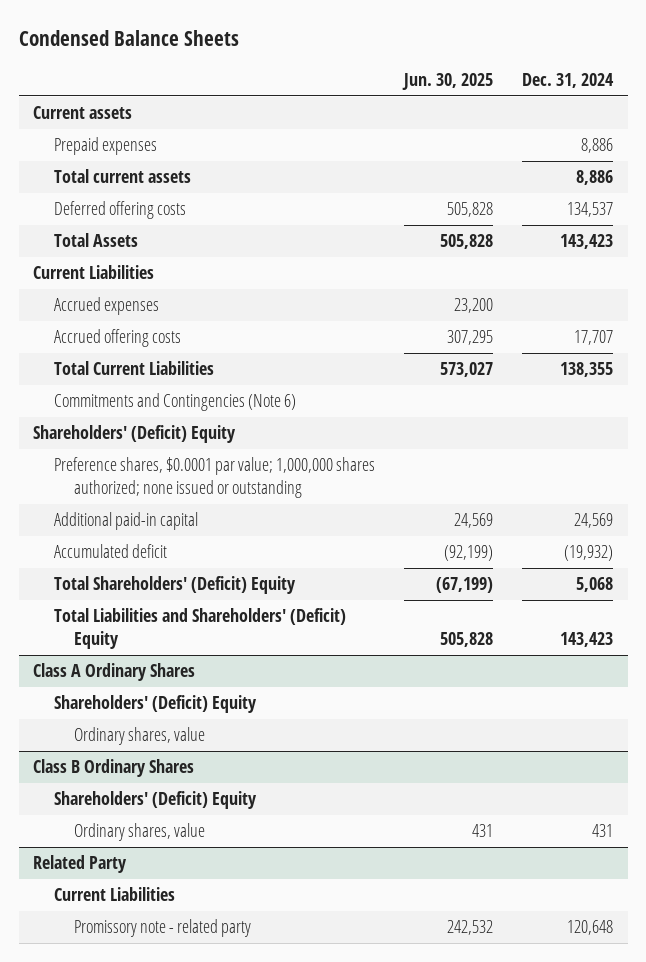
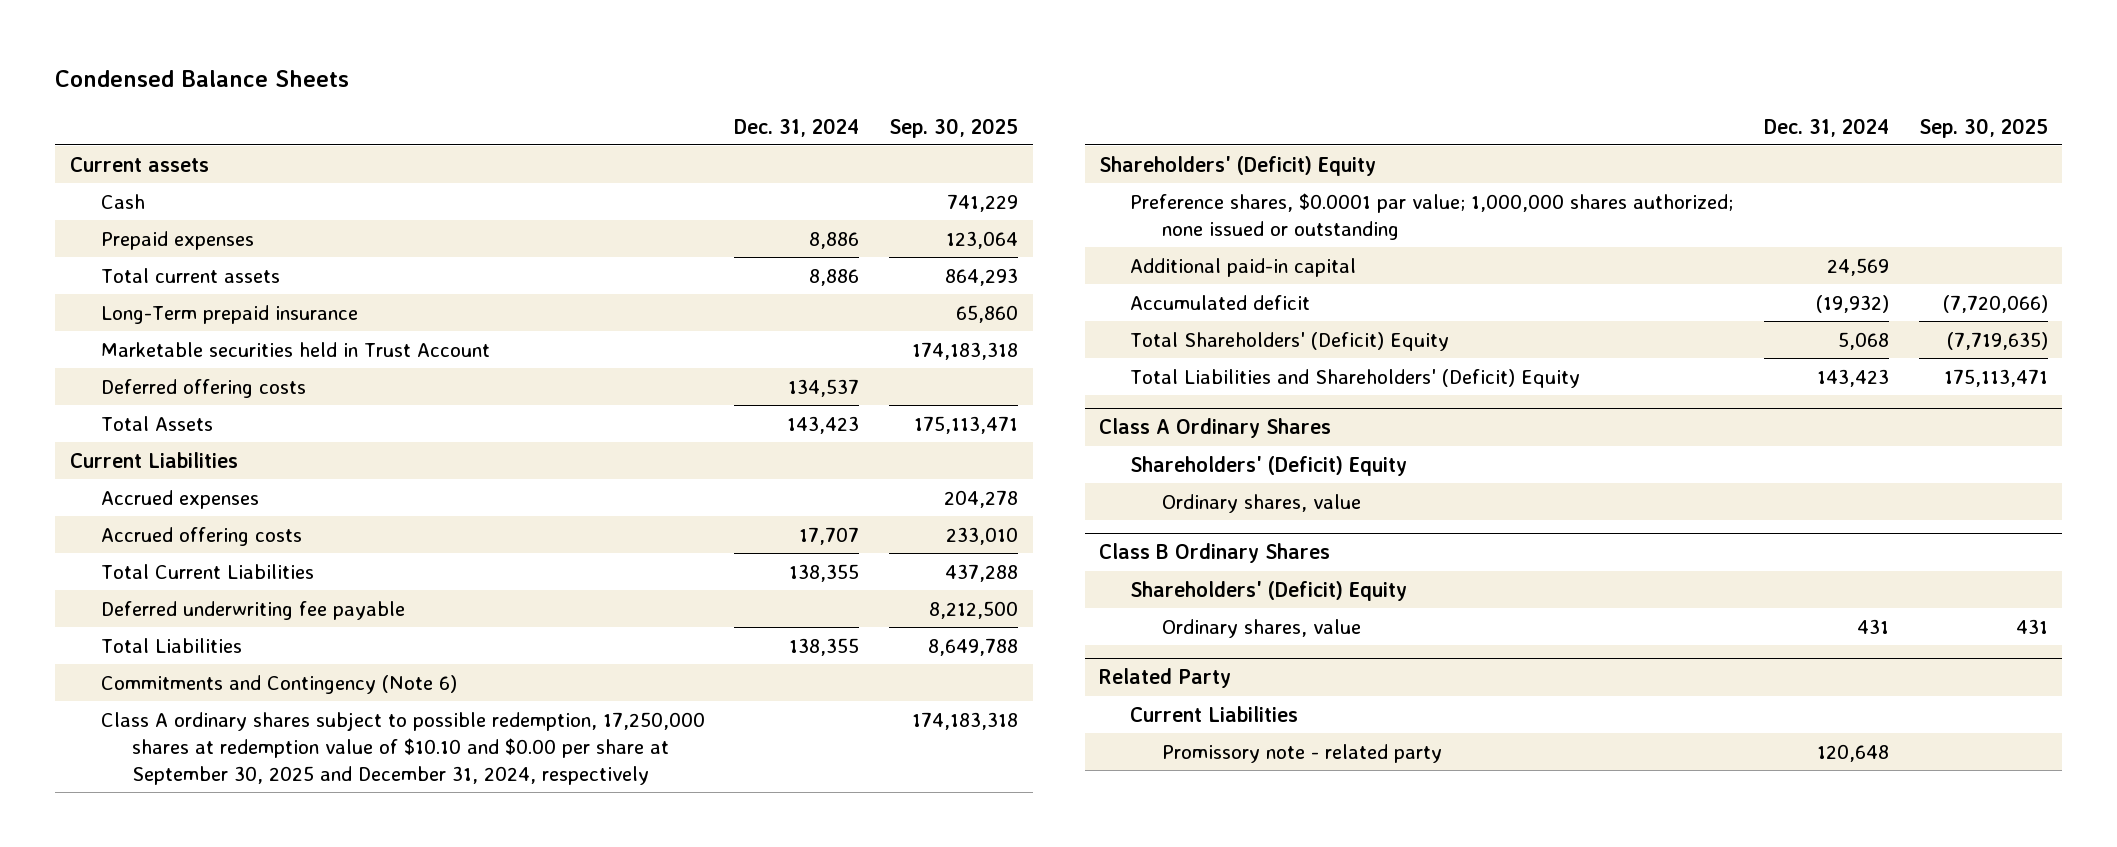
[401,73,493,91] Jun. 30, 2025 -> none
none -> [888,117,1018,138] Sep. 30, 2025
none -> [100,193,145,209] Cash
none -> [100,304,358,324] Long-Term prepaid insurance
none -> [100,341,490,357] Marketable securities held in Trust Account
none -> [100,600,405,620] Deferred underwriting fee payable
none -> [100,637,242,653] Total Liabilities
[53,393,296,412] Commitments and Contingencies (Note 6) -> [100,674,457,694] Commitments and Contingency (Note 6)
none -> [100,711,705,785] Class A ordinary shares subject to possible redemption, 17,250,000 shares at redemption value of $10.10 and $0.00 per share at September 30, 2025 and December 31, 2024, respectively

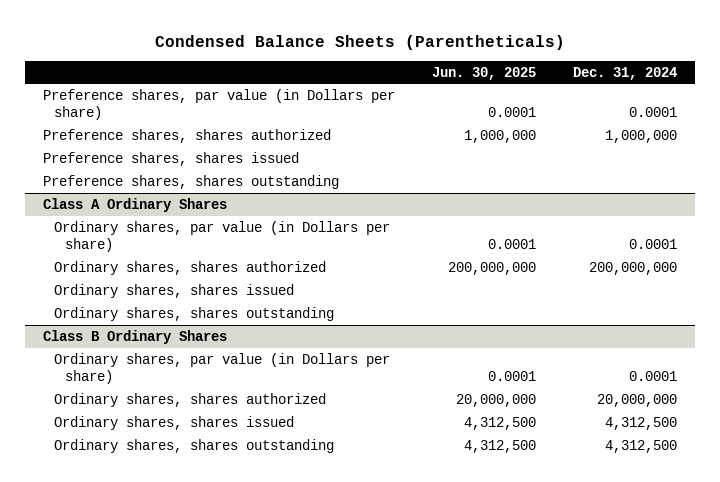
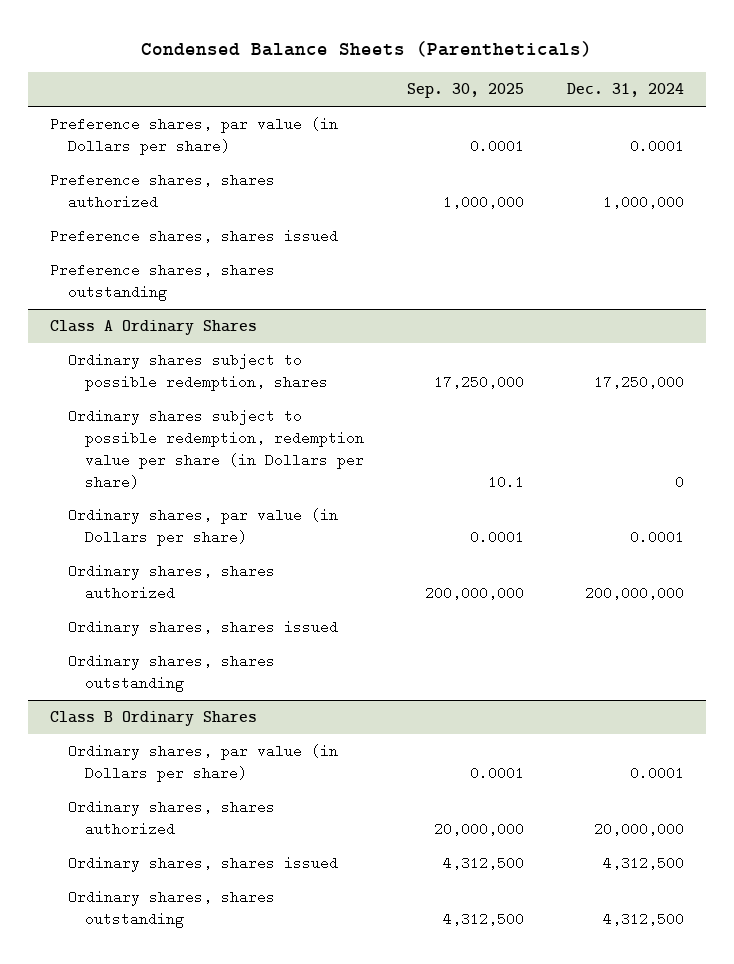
[432,66,537,80] Jun. 30, 2025 -> none
none -> [407,83,525,99] Sep. 30, 2025
none -> [67,353,329,391] Ordinary shares subject to possible redemption, shares
none -> [67,409,365,489] Ordinary shares subject to possible redemption, redemption value per share (in Dollars per share)

